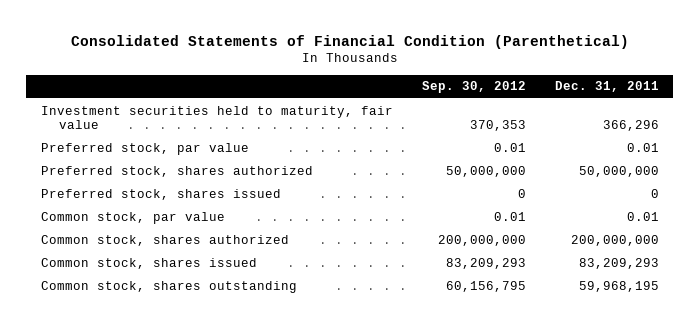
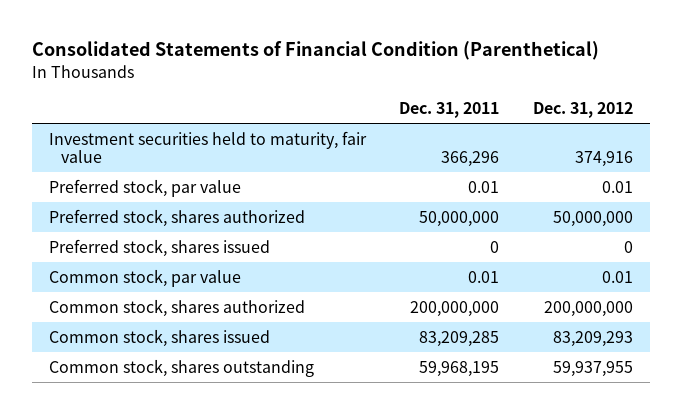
[421,81,526,94] Sep. 30, 2012 -> none
none -> [533,102,634,119] Dec. 31, 2012
[578,257,659,269] 83,209,293 -> [419,330,500,347] 83,209,285

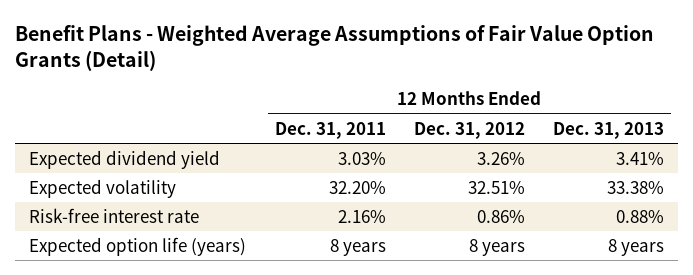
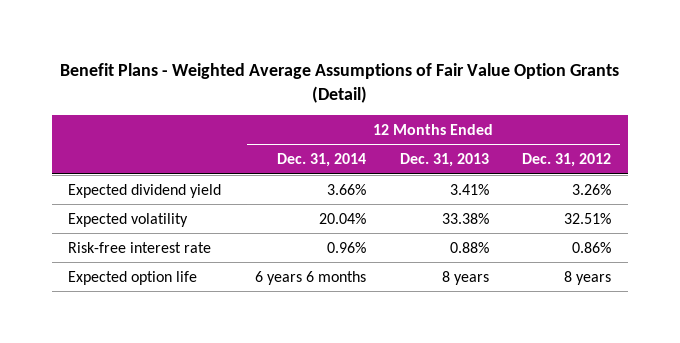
[274,121,386,139] Dec. 31, 2011 -> none
none -> [277,153,367,168] Dec. 31, 2014
[29,236,247,256] Expected option life (years) -> [68,270,198,285] Expected option life

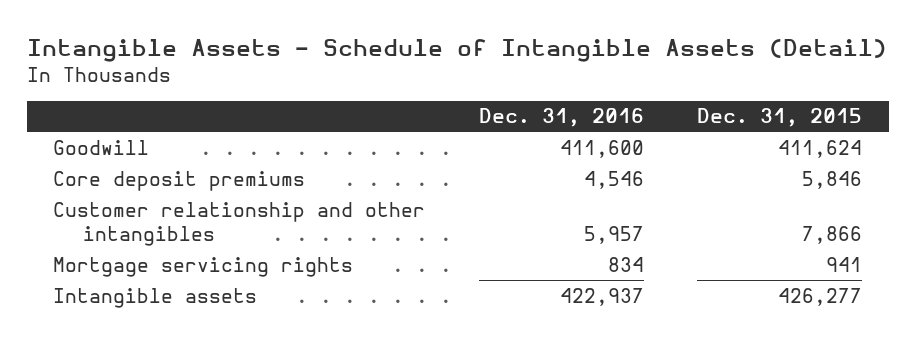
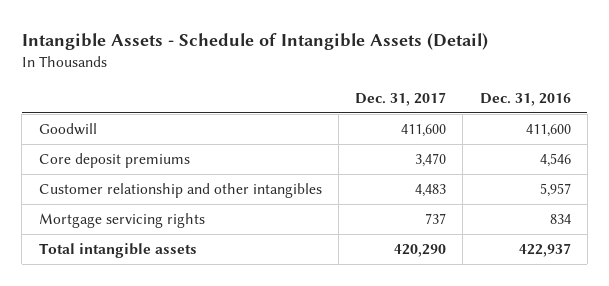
[697,108,863,128] Dec. 31, 2015 -> none
none -> [355,91,447,106] Dec. 31, 2017
[53,287,258,308] Intangible assets -> [38,243,197,259] Total intangible assets

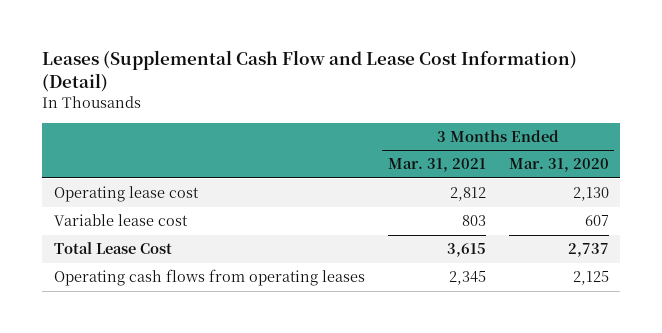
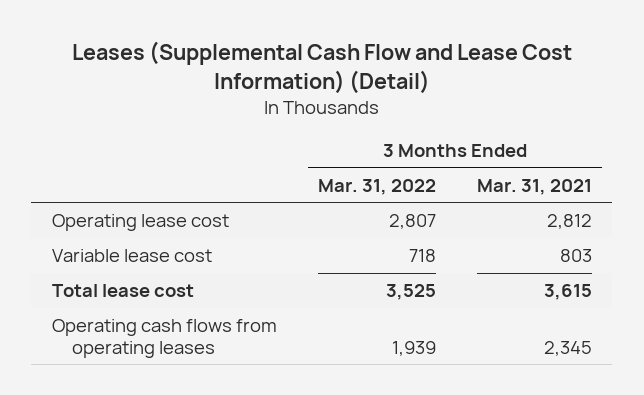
[508,158,609,173] Mar. 31, 2020 -> none
none -> [317,178,436,195] Mar. 31, 2022
[53,242,172,255] Total Lease Cost -> [51,284,194,298] Total lease cost

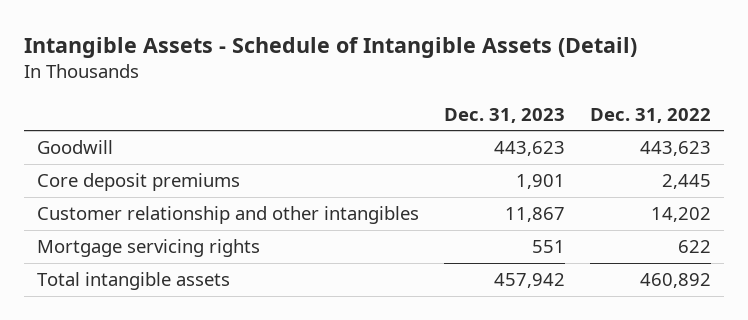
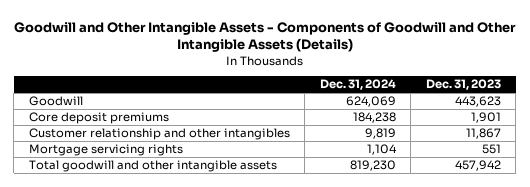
[23,37,637,59] Intangible Assets - Schedule of Intangible Assets (Detail) -> [13,21,516,53] Goodwill and Other Intangible Assets - Components of Goodwill and Other Intangible Assets (Details)
[590,107,712,123] Dec. 31, 2022 -> none
none -> [319,79,396,91] Dec. 31, 2024
[36,272,230,291] Total intangible assets -> [28,160,277,173] Total goodwill and other intangible assets

